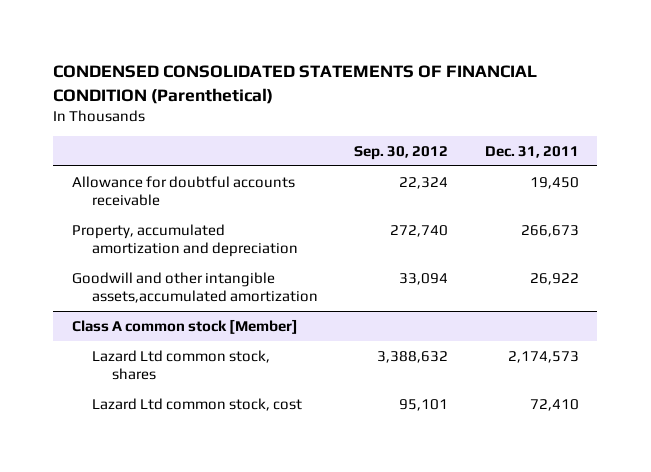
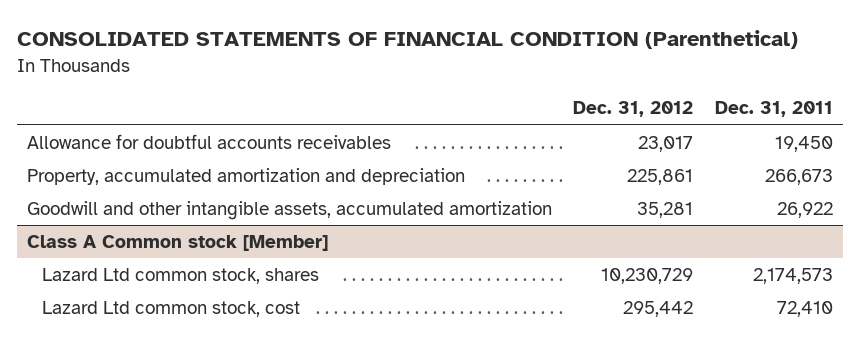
[53,64,538,104] CONDENSED CONSOLIDATED STATEMENTS OF FINANCIAL CONDITION (Parenthetical) -> [16,30,798,50] CONSOLIDATED STATEMENTS OF FINANCIAL CONDITION (Parenthetical)
[354,146,449,161] Sep. 30, 2012 -> none
none -> [573,101,694,118] Dec. 31, 2012
[71,175,295,207] Allowance for doubtful accounts receivable -> [27,134,392,150] Allowance for doubtful accounts receivables
[71,271,318,304] Goodwill and other intangible assets,accumulated amortization -> [27,201,553,221] Goodwill and other intangible assets, accumulated amortization
[71,318,298,334] Class A common stock [Member] -> [27,235,329,252] Class A Common stock [Member]

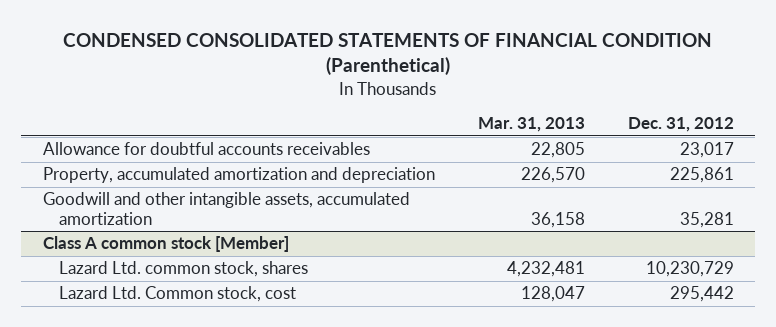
[16,30,798,50] CONSOLIDATED STATEMENTS OF FINANCIAL CONDITION (Parenthetical) -> [63,32,713,76] CONDENSED CONSOLIDATED STATEMENTS OF FINANCIAL CONDITION (Parenthetical)
[714,101,833,118] Dec. 31, 2011 -> none
none -> [477,117,585,133] Mar. 31, 2013
[27,235,329,252] Class A Common stock [Member] -> [42,236,289,253] Class A common stock [Member]
[41,268,319,285] Lazard Ltd common stock, shares -> [58,261,308,278] Lazard Ltd. common stock, shares
[41,301,300,318] Lazard Ltd common stock, cost -> [58,286,296,303] Lazard Ltd. Common stock, cost

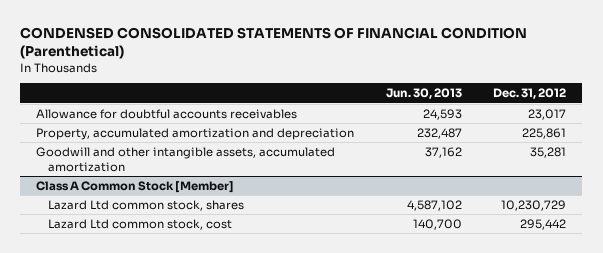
[477,117,585,133] Mar. 31, 2013 -> none
none -> [385,88,462,100] Jun. 30, 2013
[42,236,289,253] Class A common stock [Member] -> [36,180,235,193] Class A Common Stock [Member]
[58,261,308,278] Lazard Ltd. common stock, shares -> [48,199,245,211] Lazard Ltd common stock, shares
[58,286,296,303] Lazard Ltd. Common stock, cost -> [48,218,233,230] Lazard Ltd common stock, cost

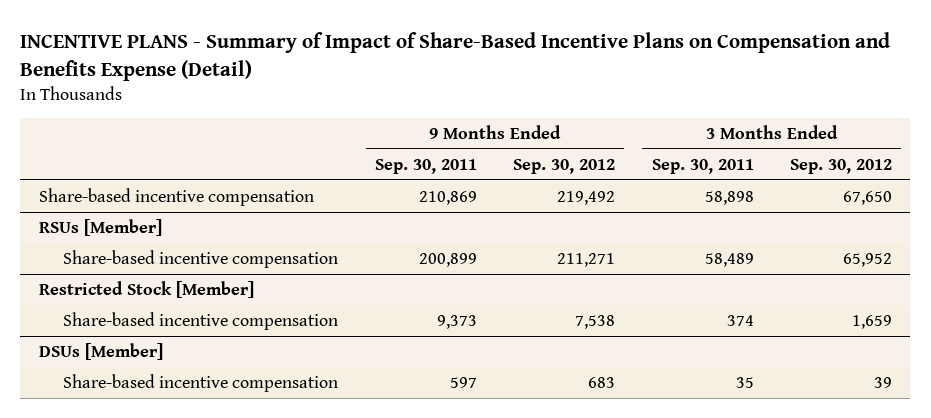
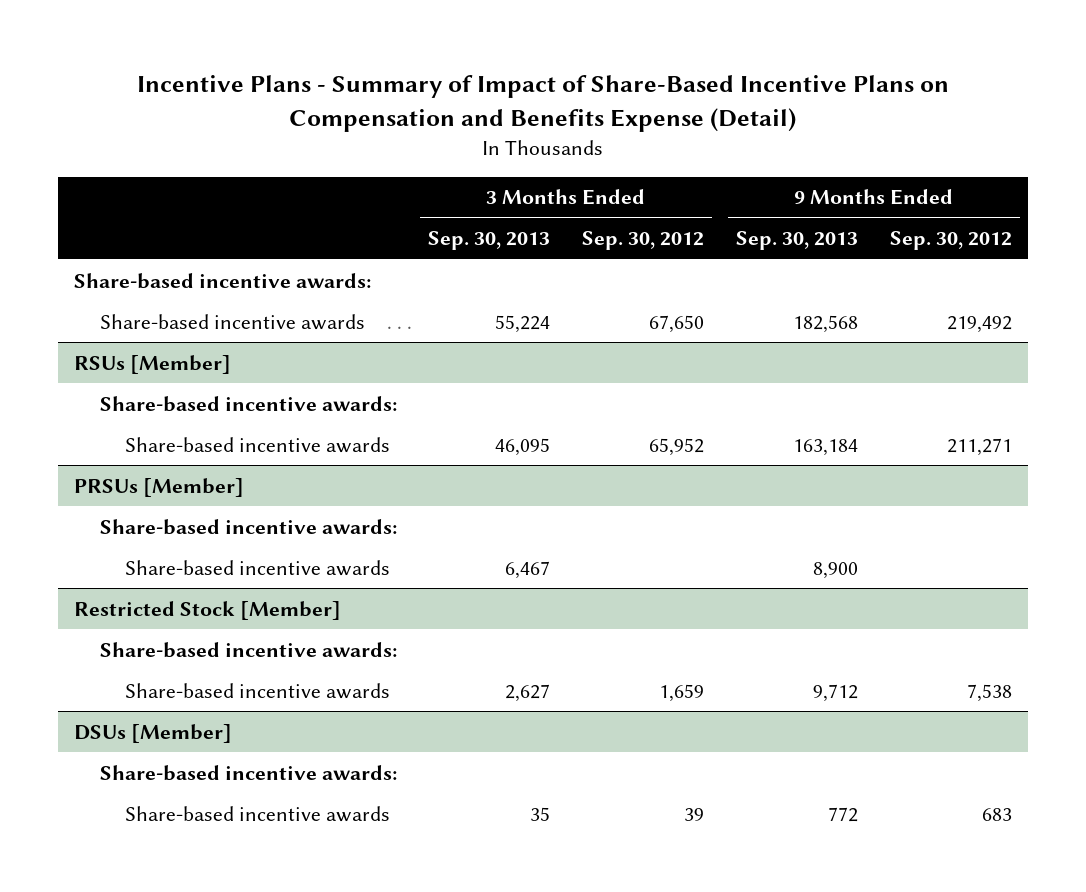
[20,32,891,81] INCENTIVE PLANS - Summary of Impact of Share-Based Incentive Plans on Compensation and Benefits Expense (Detail) -> [137,75,950,132] Incentive Plans - Summary of Impact of Share-Based Incentive Plans on Compensation and Benefits Expense (Detail)
[374,158,477,174] Sep. 30, 2011 -> none
[651,158,754,174] Sep. 30, 2011 -> none
none -> [428,231,551,251] Sep. 30, 2013
none -> [736,231,859,251] Sep. 30, 2013
none -> [74,272,372,289] Share-based incentive awards:
[38,188,314,207] Share-based incentive compensation -> [99,313,365,330] Share-based incentive awards
none -> [99,395,397,412] Share-based incentive awards:
[63,250,339,269] Share-based incentive compensation -> [124,436,390,453] Share-based incentive awards
none -> [74,477,245,497] PRSUs [Member]
none -> [99,518,397,535] Share-based incentive awards:
none -> [124,559,390,576] Share-based incentive awards
none -> [99,641,397,658] Share-based incentive awards:
[63,312,339,331] Share-based incentive compensation -> [124,682,390,699] Share-based incentive awards
none -> [99,764,397,781] Share-based incentive awards:
[63,374,339,393] Share-based incentive compensation -> [124,805,390,822] Share-based incentive awards

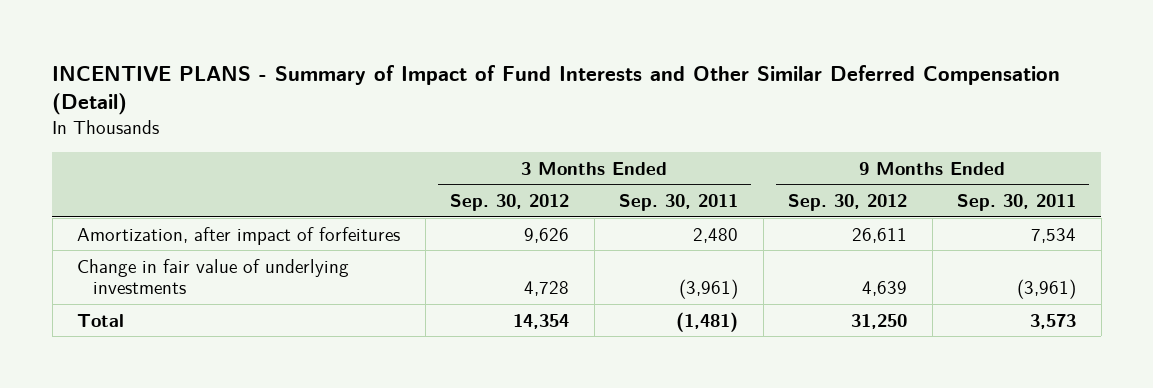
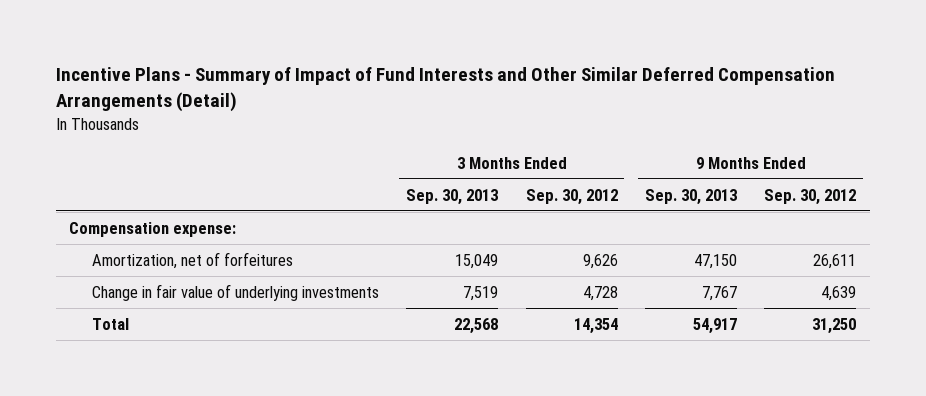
[52,64,1061,116] INCENTIVE PLANS - Summary of Impact of Fund Interests and Other Similar Deferred Compensation (Detail) -> [55,67,835,113] Incentive Plans - Summary of Impact of Fund Interests and Other Similar Deferred Compensation Arrangements (Detail)
[619,193,739,211] Sep. 30, 2011 -> none
[957,193,1077,211] Sep. 30, 2011 -> none
none -> [406,188,499,205] Sep. 30, 2013
none -> [645,188,738,205] Sep. 30, 2013
none -> [69,221,237,237] Compensation expense:
[77,226,401,245] Amortization, after impact of forfeitures -> [91,251,293,269] Amortization, net of forfeitures

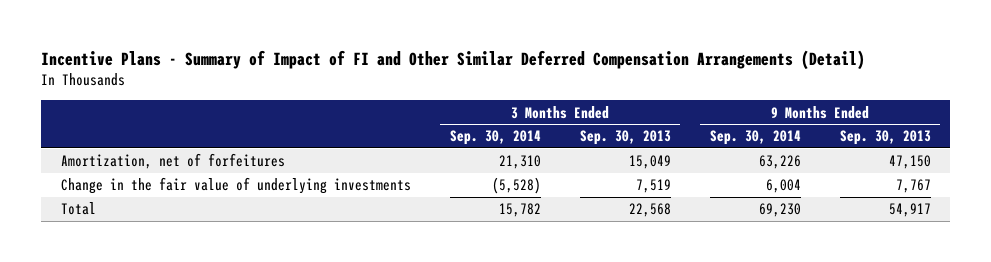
[55,67,835,113] Incentive Plans - Summary of Impact of Fund Interests and Other Similar Deferred Compensation Arrangements (Detail) -> [40,49,865,70] Incentive Plans - Summary of Impact of FI and Other Similar Deferred Compensation Arrangements (Detail)
[525,188,618,205] Sep. 30, 2012 -> none
[764,188,857,205] Sep. 30, 2012 -> none
none -> [449,130,541,146] Sep. 30, 2014
none -> [709,130,801,146] Sep. 30, 2014
[69,221,237,237] Compensation expense: -> none
[91,283,379,301] Change in fair value of underlying investments -> [60,177,411,195] Change in the fair value of underlying investments

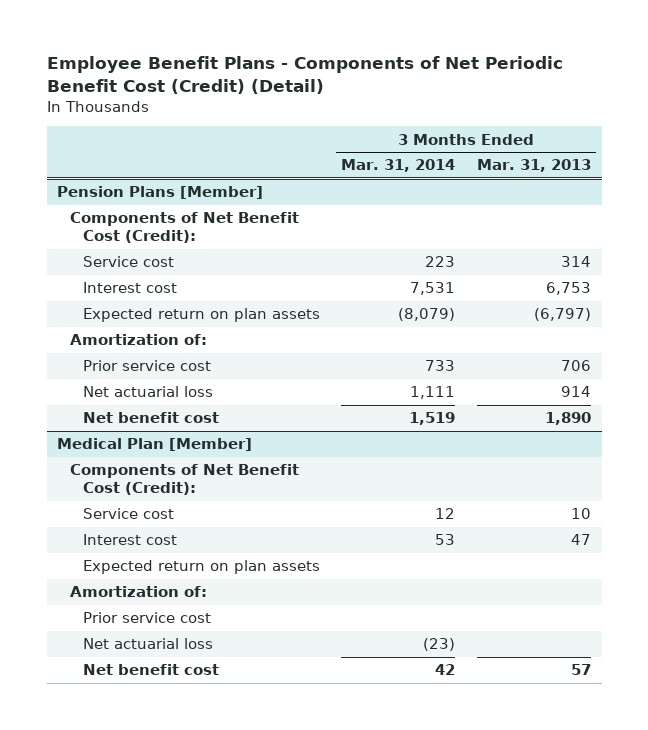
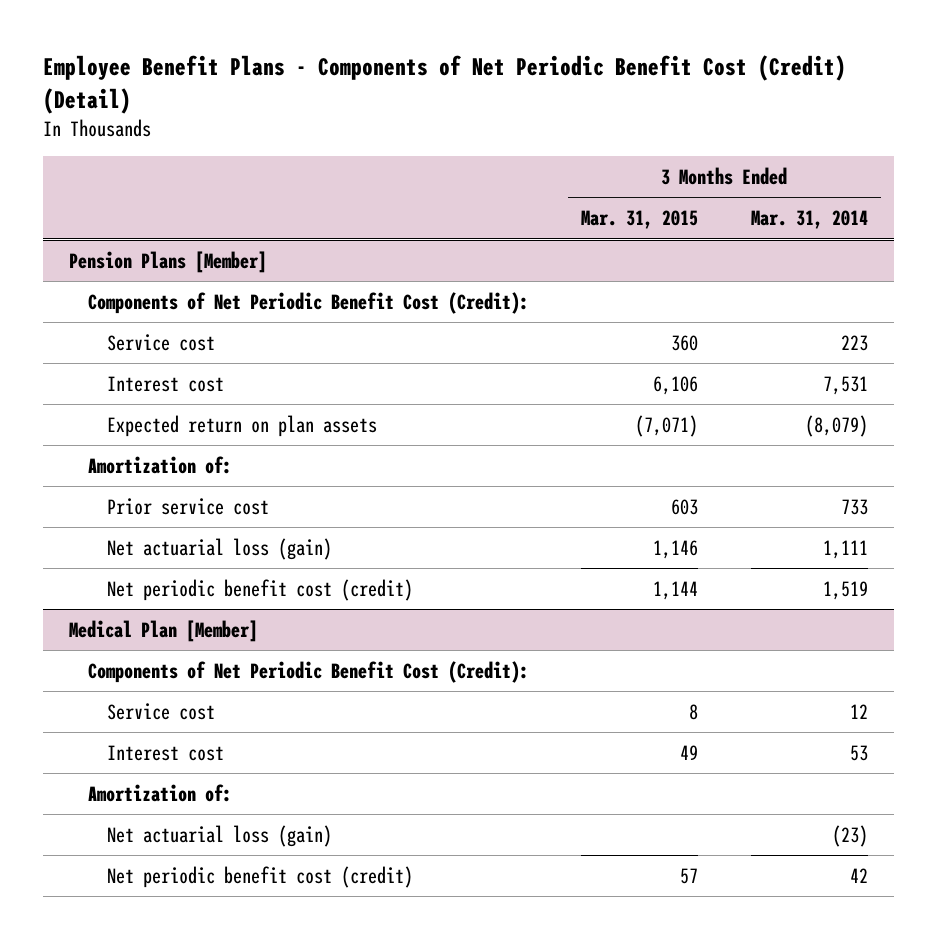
[476,159,591,173] Mar. 31, 2013 -> none
none -> [581,210,699,230] Mar. 31, 2015
[69,212,299,244] Components of Net Benefit Cost (Credit): -> [88,291,530,314] Components of Net Periodic Benefit Cost (Credit):
[82,386,213,398] Net actuarial loss -> [107,537,333,560] Net actuarial loss (gain)
[82,412,219,424] Net benefit cost -> [107,578,414,601] Net periodic benefit cost (credit)
[69,464,299,496] Components of Net Benefit Cost (Credit): -> [88,660,530,683] Components of Net Periodic Benefit Cost (Credit):
[82,560,320,575] Expected return on plan assets -> none
[82,612,211,624] Prior service cost -> none
[82,638,213,650] Net actuarial loss -> [107,824,333,847] Net actuarial loss (gain)
[82,664,219,676] Net benefit cost -> [107,865,414,888] Net periodic benefit cost (credit)

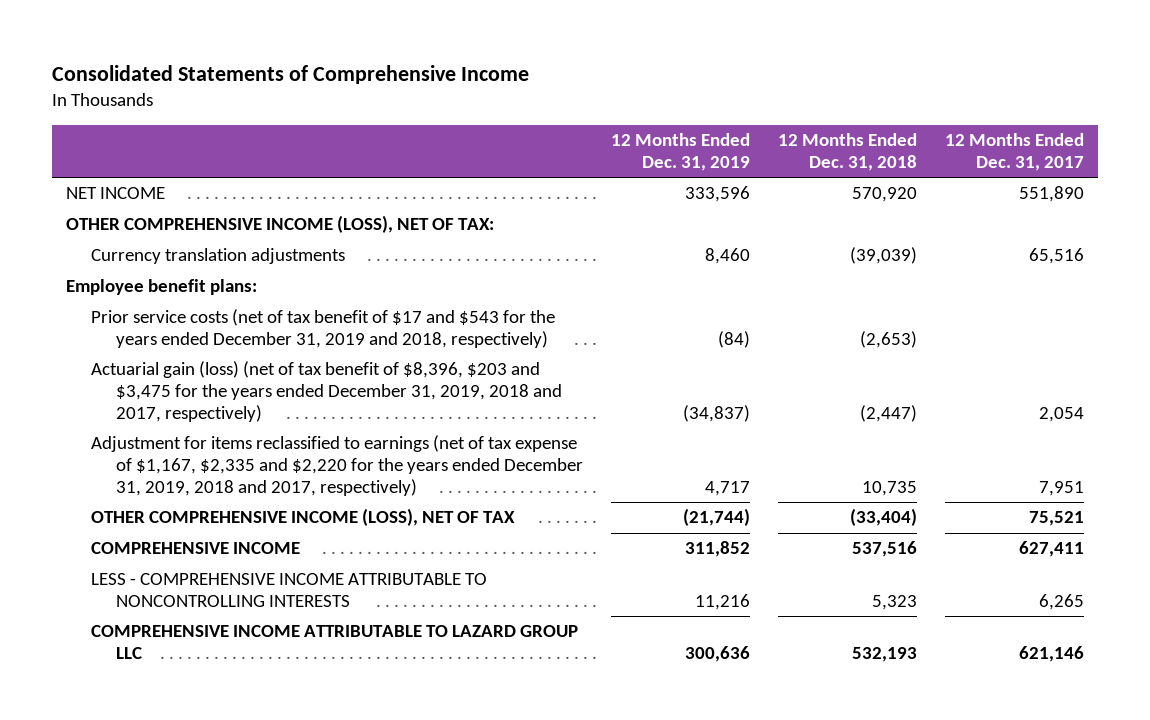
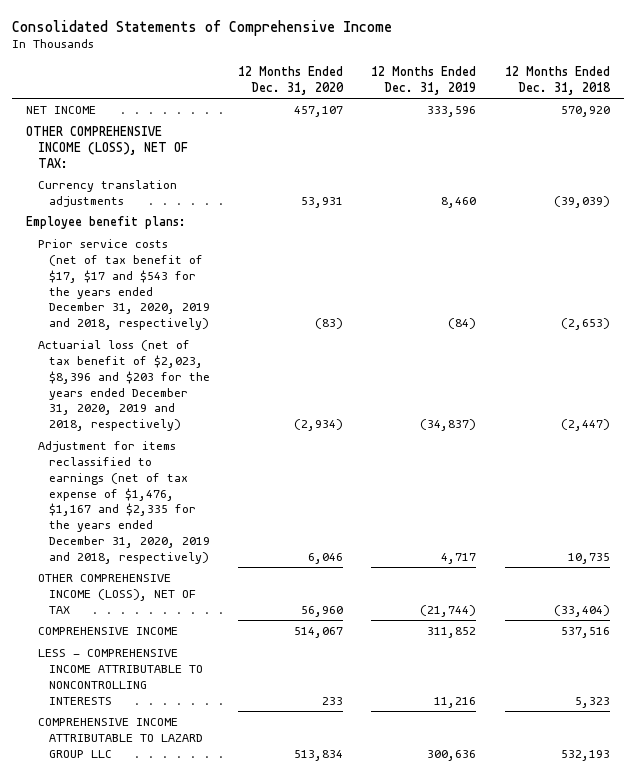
[944,133,1084,171] 12 Months Ended Dec. 31, 2017 -> none
none -> [238,65,345,95] 12 Months Ended Dec. 31, 2020
[90,309,555,349] Prior service costs (net of tax benefit of $17 and $543 for the years ended December 31, 2019 and 2018, respectively) -> [37,239,211,331] Prior service costs (net of tax benefit of $17, $17 and $543 for the years ended December 31, 2020, 2019 and 2018, respectively)
[90,361,562,422] Actuarial gain (loss) (net of tax benefit of $8,396, $203 and $3,475 for the years ended December 31, 2019, 2018 and 2017, respectively) -> [37,340,211,432] Actuarial loss (net of tax benefit of $2,023, $8,396 and $203 for the years ended December 31, 2020, 2019 and 2018, respectively)
[90,435,583,496] Adjustment for items reclassified to earnings (net of tax expense of $1,167, $2,335 and $2,220 for the years ended December 31, 2019, 2018 and 2017, respectively) -> [37,441,211,564] Adjustment for items reclassified to earnings (net of tax expense of $1,476, $1,167 and $2,335 for the years ended December 31, 2020, 2019 and 2018, respectively)

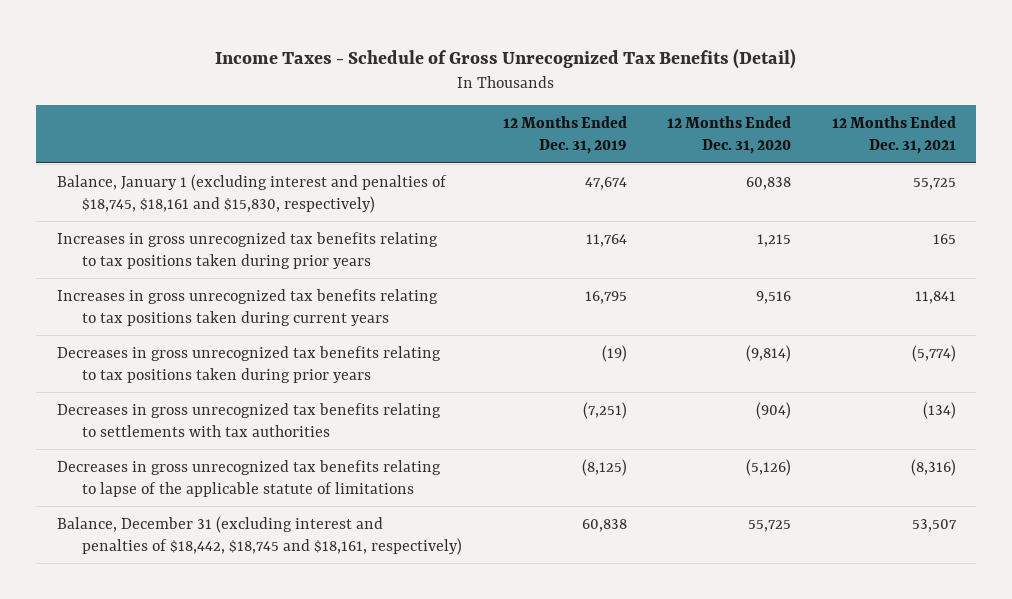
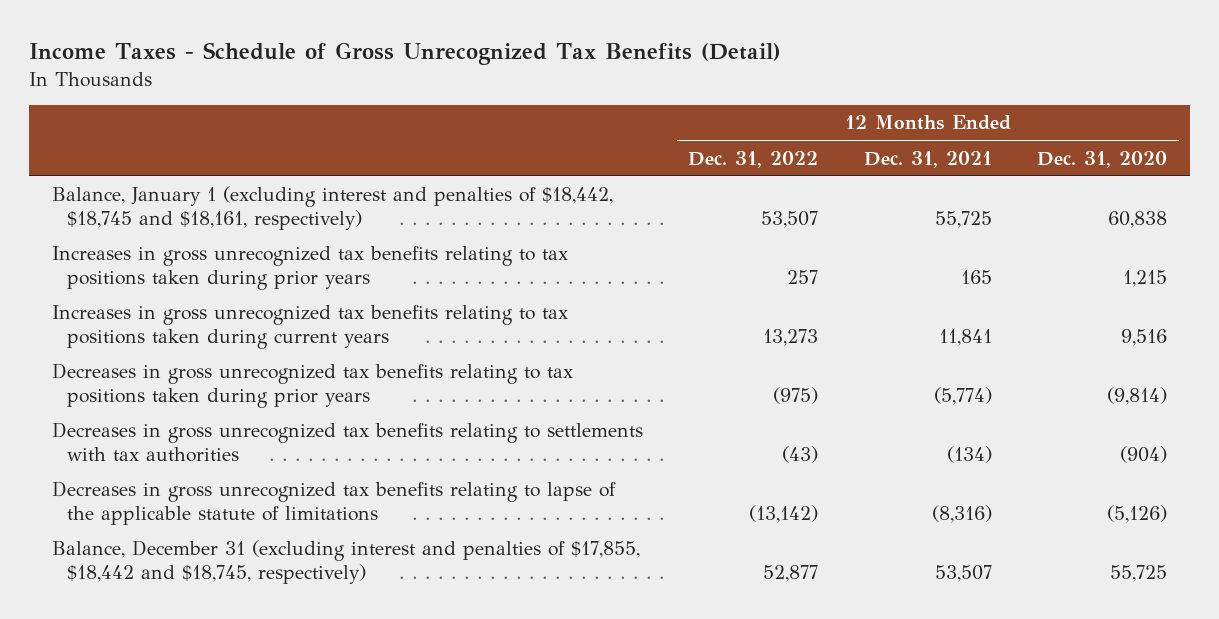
[502,115,627,155] 12 Months Ended Dec. 31, 2019 -> none
none -> [688,150,819,168] Dec. 31, 2022
[56,173,447,213] Balance, January 1 (excluding interest and penalties of $18,745, $18,161 and $15,830, respectively) -> [51,186,613,231] Balance, January 1 (excluding interest and penalties of $18,442, $18,745 and $18,161, respectively)
[56,515,463,555] Balance, December 31 (excluding interest and penalties of $18,442, $18,745 and $18,161, respectively) -> [51,540,640,585] Balance, December 31 (excluding interest and penalties of $17,855, $18,442 and $18,745, respectively)

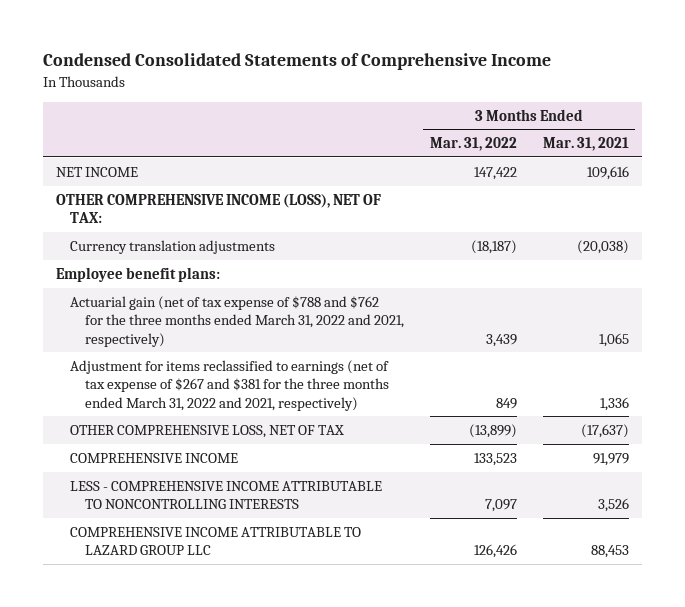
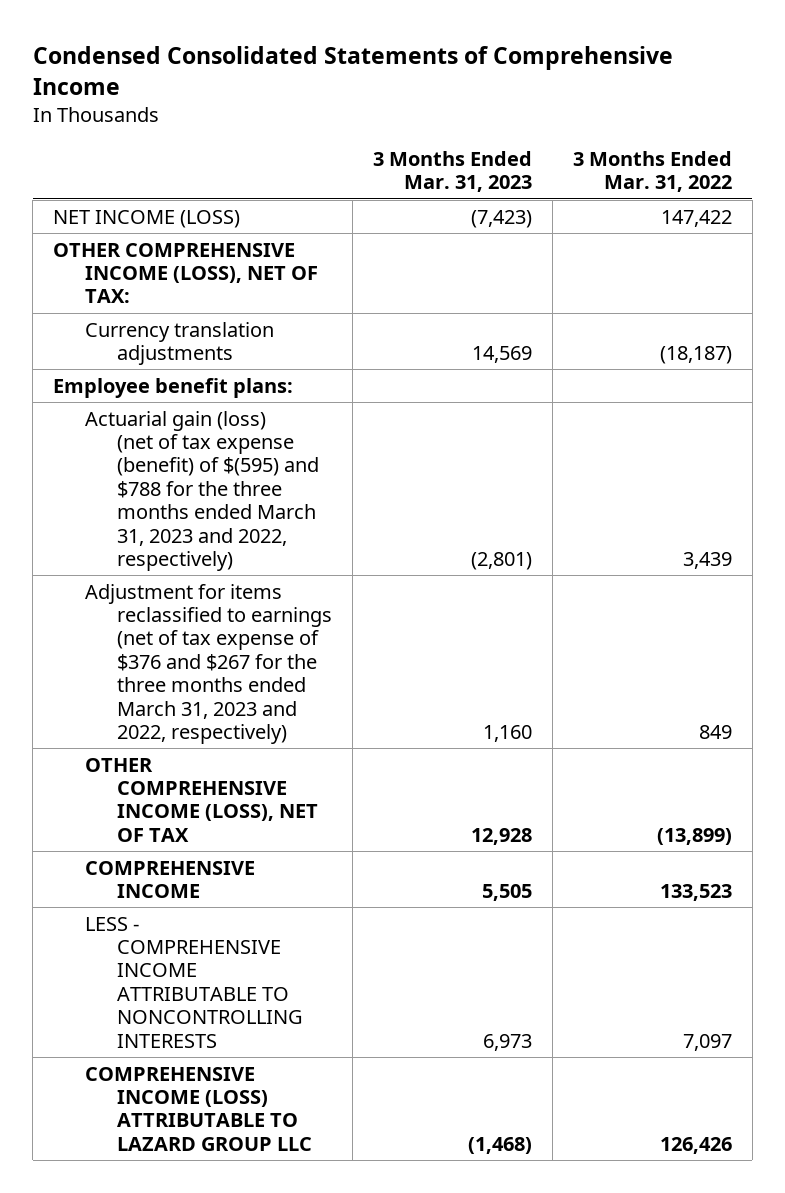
[542,137,629,152] Mar. 31, 2021 -> none
none -> [372,150,532,193] 3 Months Ended Mar. 31, 2023
[55,166,138,177] NET INCOME -> [53,209,241,228] NET INCOME (LOSS)
[70,295,404,347] Actuarial gain (net of tax expense of $788 and $762 for the three months ended March 31, 2022 and 2021, respectively) -> [84,410,319,571] Actuarial gain (loss) (net of tax expense (benefit) of $(595) and $788 for the three months ended March 31, 2023 and 2022, respectively)
[70,359,390,411] Adjustment for items reclassified to earnings (net of tax expense of $267 and $381 for the three months ended March 31, 2022 and 2021, respectively) -> [84,583,332,744] Adjustment for items reclassified to earnings (net of tax expense of $376 and $267 for the three months ended March 31, 2023 and 2022, respectively)
[70,424,345,438] OTHER COMPREHENSIVE LOSS, NET OF TAX -> [84,757,318,842] OTHER COMPREHENSIVE INCOME (LOSS), NET OF TAX
[70,526,362,556] COMPREHENSIVE INCOME ATTRIBUTABLE TO LAZARD GROUP LLC -> [84,1066,312,1151] COMPREHENSIVE INCOME (LOSS) ATTRIBUTABLE TO LAZARD GROUP LLC

